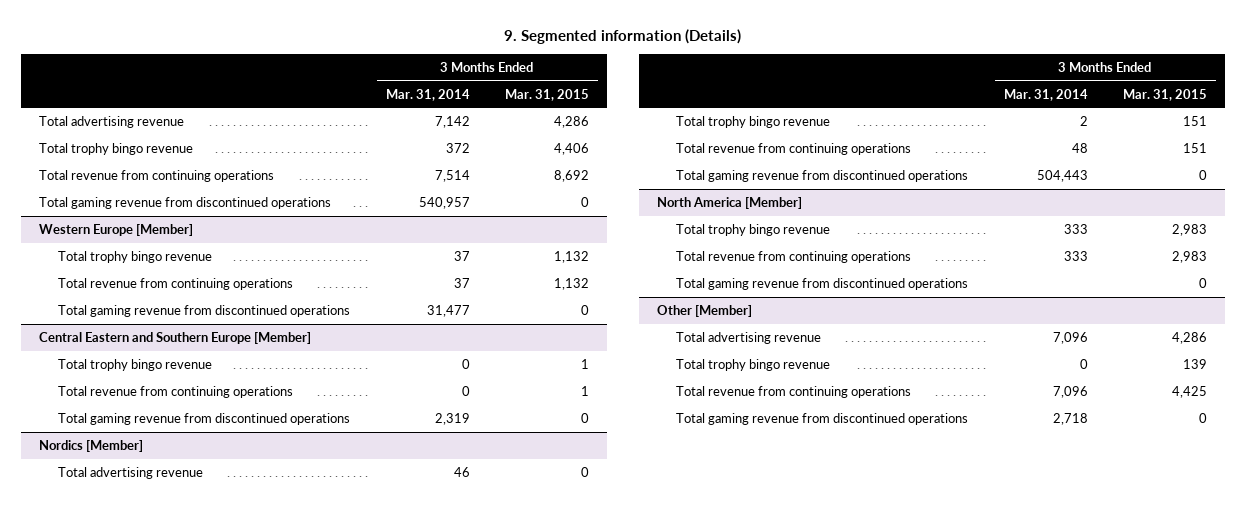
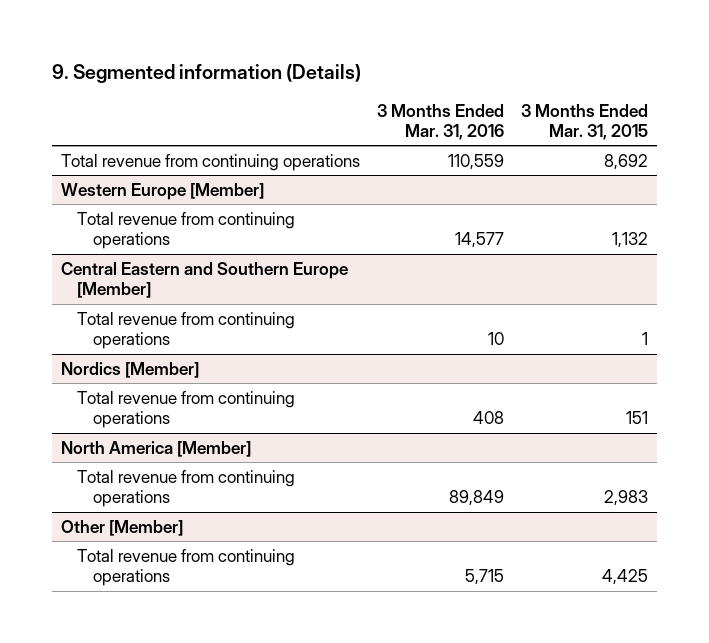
[385,88,470,101] Mar. 31, 2014 -> none
none -> [377,103,505,140] 3 Months Ended Mar. 31, 2016
[39,115,185,128] Total advertising revenue -> none
[39,142,194,155] Total trophy bingo revenue -> none
[39,196,332,209] Total gaming revenue from discontinued operations -> none
[58,250,213,263] Total trophy bingo revenue -> none
[58,304,351,317] Total gaming revenue from discontinued operations -> none
[58,358,213,371] Total trophy bingo revenue -> none
[58,412,351,425] Total gaming revenue from discontinued operations -> none
[58,466,204,479] Total advertising revenue -> none
[675,115,830,128] Total trophy bingo revenue -> none
[675,169,968,182] Total gaming revenue from discontinued operations -> none
[675,223,830,236] Total trophy bingo revenue -> none
[675,277,968,290] Total gaming revenue from discontinued operations -> none
[675,331,821,344] Total advertising revenue -> none
[675,358,830,371] Total trophy bingo revenue -> none
[675,412,968,425] Total gaming revenue from discontinued operations -> none

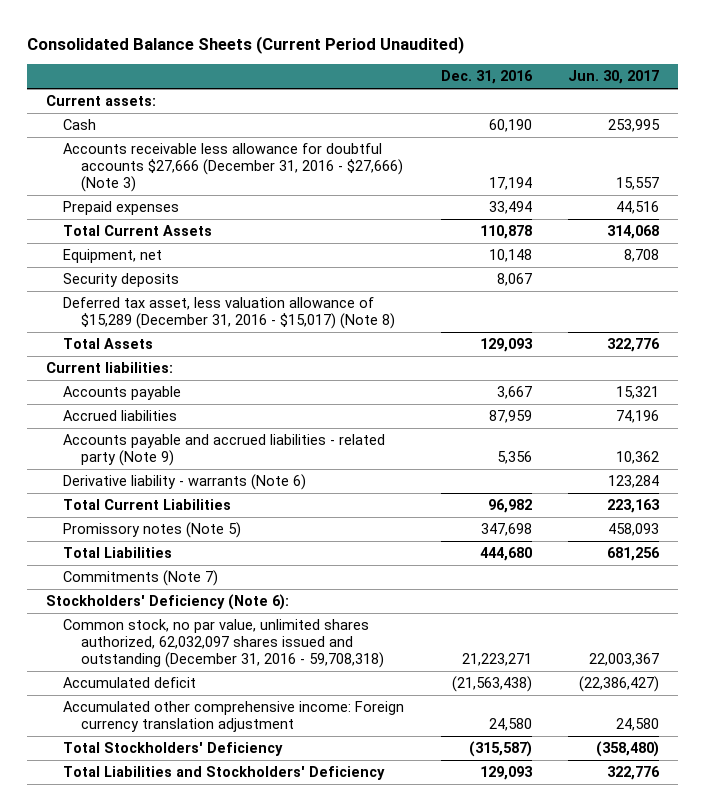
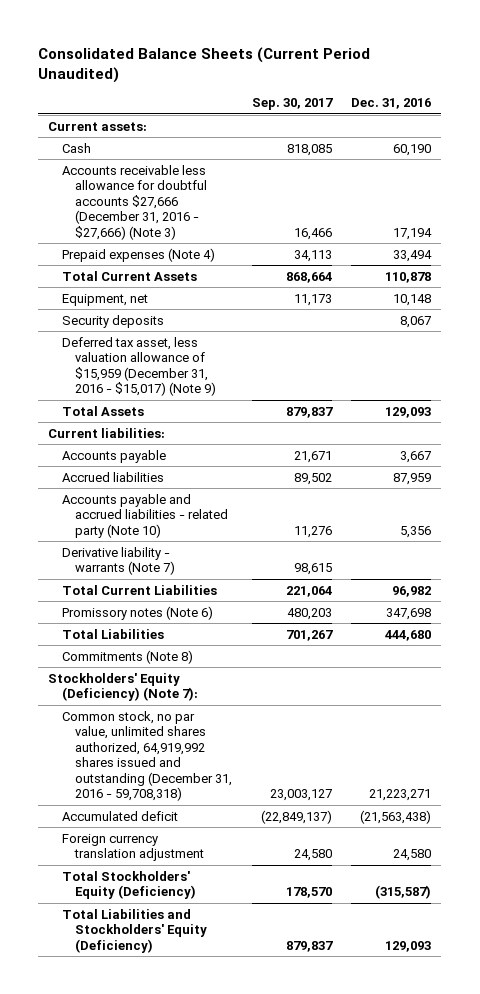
[568,70,660,85] Jun. 30, 2017 -> none
none -> [251,98,333,111] Sep. 30, 2017
[63,201,180,216] Prepaid expenses -> [61,247,215,262] Prepaid expenses (Note 4)
[63,297,395,330] Deferred tax asset, less valuation allowance of $15,289 (December 31, 2016 - $15,017) (Note 8) -> [61,336,217,397] Deferred tax asset, less valuation allowance of $15,959 (December 31, 2016 - $15,017) (Note 9)
[63,434,386,467] Accounts payable and accrued liabilities - related party (Note 9) -> [61,493,229,538] Accounts payable and accrued liabilities - related party (Note 10)
[63,474,307,491] Derivative liability - warrants (Note 6) -> [61,546,176,576] Derivative liability - warrants (Note 7)
[63,522,242,539] Promissory notes (Note 5) -> [61,605,213,620] Promissory notes (Note 6)
[63,570,219,587] Commitments (Note 7) -> [61,649,193,664] Commitments (Note 8)
[45,594,289,611] Stockholders' Deficiency (Note 6): -> [48,672,198,702] Stockholders' Equity (Deficiency) (Note 7):
[63,619,384,669] Common stock, no par value, unlimited shares authorized, 62,032,097 shares issued and outstanding (December 31, 2016 - 59,708,318) -> [61,710,233,802] Common stock, no par value, unlimited shares authorized, 64,919,992 shares issued and outstanding (December 31, 2016 - 59,708,318)
[63,701,405,733] Accumulated other comprehensive income: Foreign currency translation adjustment -> [61,833,205,862] Foreign currency translation adjustment
[63,742,284,757] Total Stockholders' Deficiency -> [61,870,197,900] Total Stockholders' Equity (Deficiency)
[63,766,386,781] Total Liabilities and Stockholders' Deficiency -> [61,908,208,953] Total Liabilities and Stockholders' Equity (Deficiency)

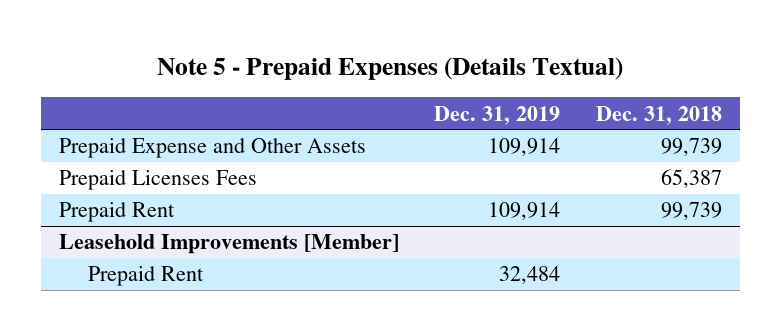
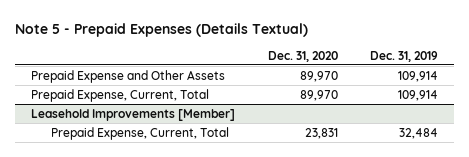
[595,105,722,125] Dec. 31, 2018 -> none
none -> [267,50,338,62] Dec. 31, 2020
[58,170,257,191] Prepaid Licenses Fees -> none
[58,202,175,223] Prepaid Rent -> [31,88,210,102] Prepaid Expense, Current, Total
[87,266,204,287] Prepaid Rent -> [50,126,229,140] Prepaid Expense, Current, Total

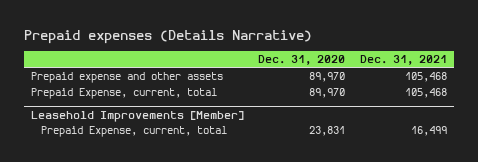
[14,22,308,37] Note 5 - Prepaid Expenses (Details Textual) -> [23,30,312,45] Prepaid expenses (Details Narrative)
[370,50,439,62] Dec. 31, 2019 -> none
none -> [359,55,447,66] Dec. 31, 2021
[31,69,226,83] Prepaid Expense and Other Assets -> [31,72,224,84] Prepaid expense and other assets
[31,88,210,102] Prepaid Expense, Current, Total -> [31,88,218,100] Prepaid Expense, current, total
[50,126,229,140] Prepaid Expense, Current, Total -> [40,126,227,138] Prepaid Expense, current, total

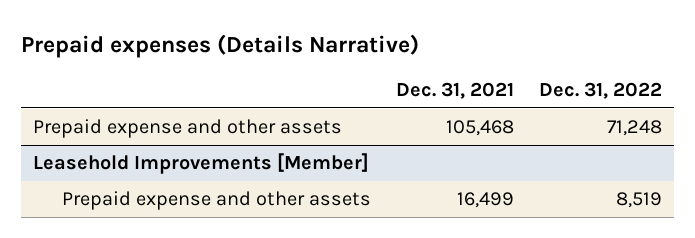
[258,55,346,66] Dec. 31, 2020 -> none
none -> [538,82,662,100] Dec. 31, 2022
[31,88,218,100] Prepaid Expense, current, total -> none
[40,126,227,138] Prepaid Expense, current, total -> [61,191,371,211] Prepaid expense and other assets

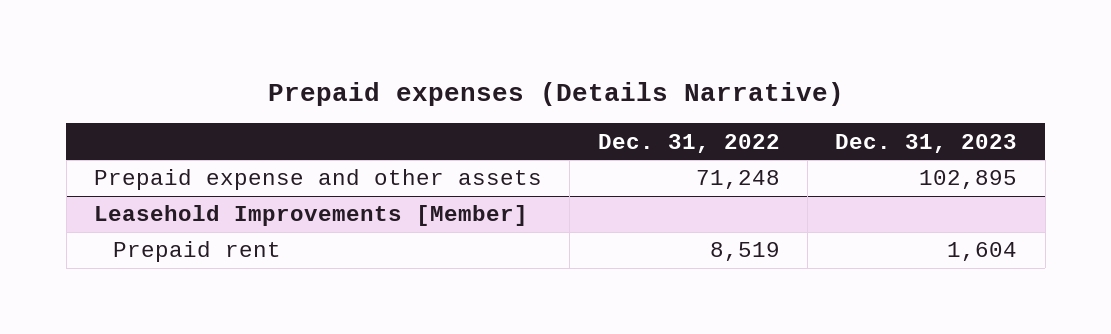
[395,82,514,100] Dec. 31, 2021 -> none
none -> [835,133,1018,153] Dec. 31, 2023
[61,191,371,211] Prepaid expense and other assets -> [112,241,281,263] Prepaid rent

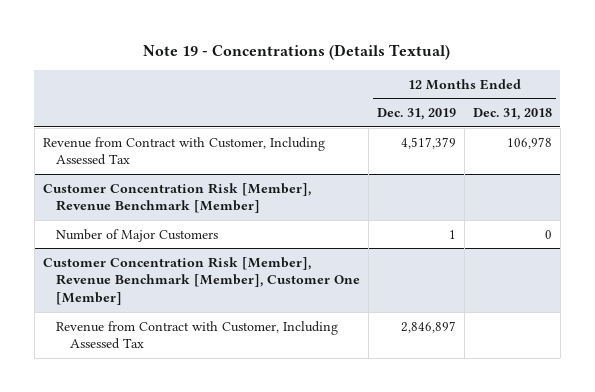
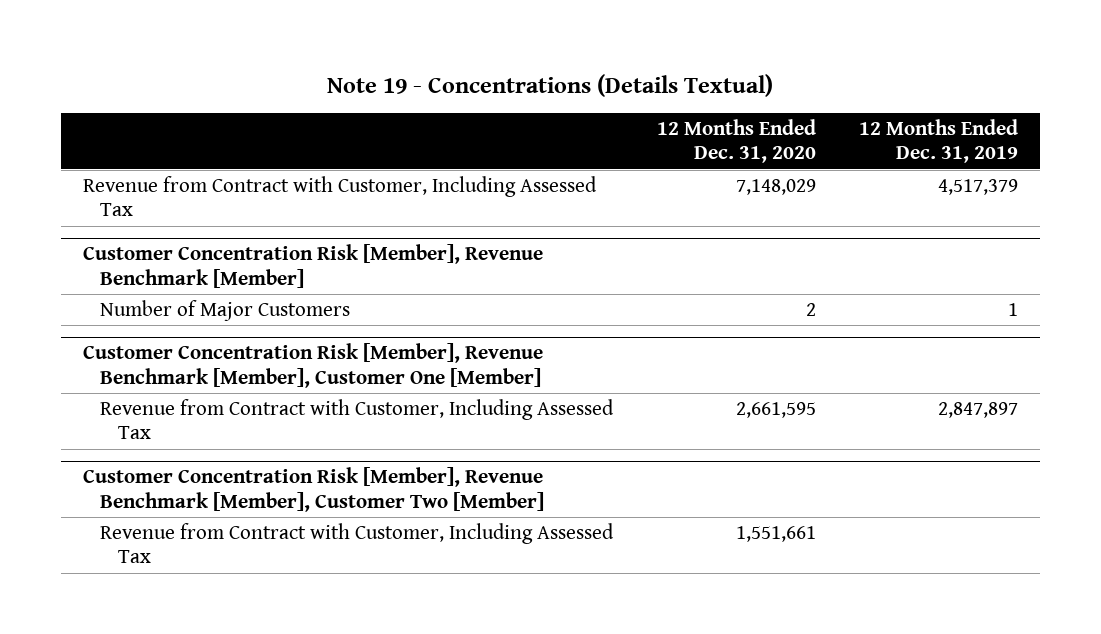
[472,107,552,120] Dec. 31, 2018 -> none
none -> [656,118,816,164] 12 Months Ended Dec. 31, 2020
[401,320,457,333] 2,846,897 -> [938,401,1019,418] 2,847,897
none -> [82,467,545,512] Customer Concentration Risk [Member], Revenue Benchmark [Member], Customer Two [Member]
none -> [100,522,615,564] Revenue from Contract with Customer, Including Assessed Tax

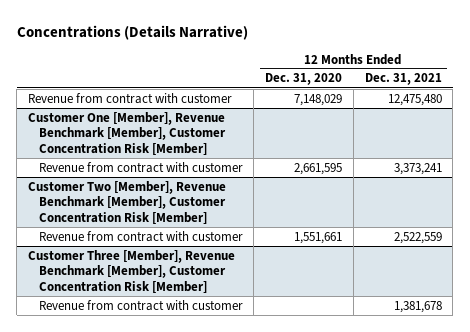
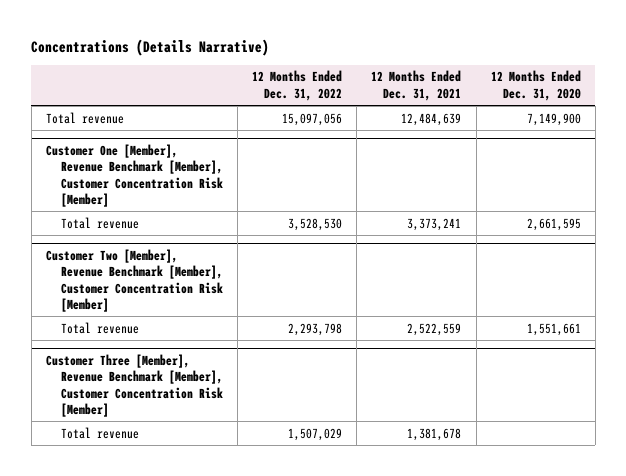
none -> [252,70,343,101] 12 Months Ended Dec. 31, 2022
[28,92,233,104] Revenue from contract with customer -> none
none -> [45,111,124,124] Total revenue
[38,161,243,173] Revenue from contract with customer -> [60,216,139,229] Total revenue
[38,230,243,242] Revenue from contract with customer -> [60,321,139,334] Total revenue
[38,299,243,311] Revenue from contract with customer -> [60,426,139,439] Total revenue

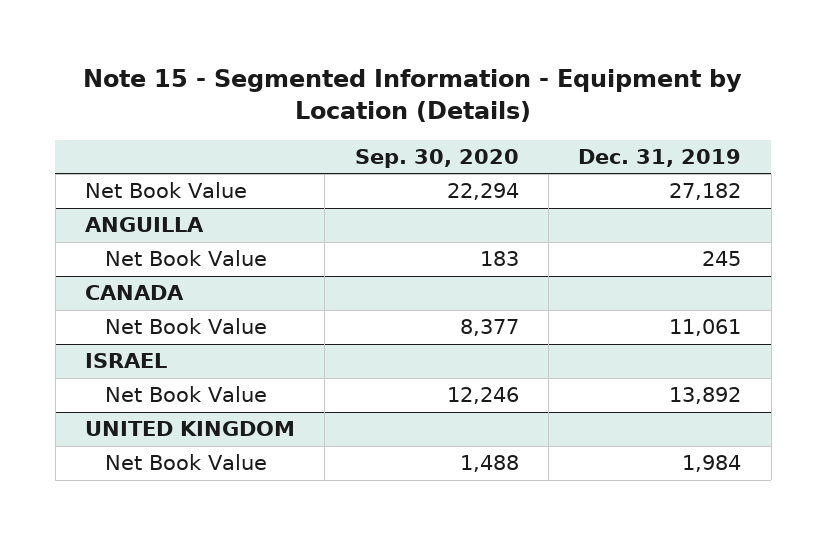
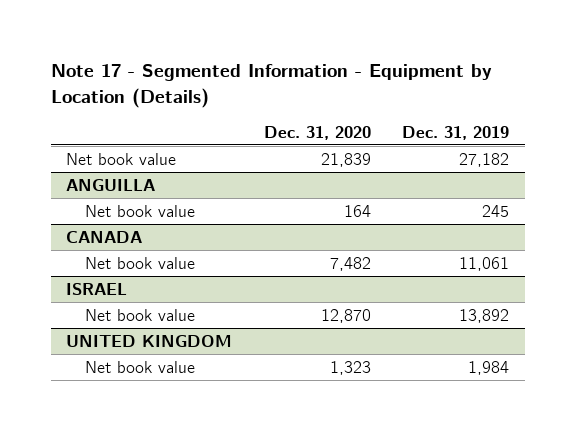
[83,69,743,123] Note 15 - Segmented Information - Equipment by Location (Details) -> [50,63,492,108] Note 17 - Segmented Information - Equipment by Location (Details)
[354,148,519,168] Sep. 30, 2020 -> none
none -> [263,125,371,140] Dec. 31, 2020
[85,182,248,199] Net Book Value -> [66,152,177,165] Net book value
[105,250,268,267] Net Book Value -> [84,204,195,217] Net book value
[105,318,268,335] Net Book Value -> [84,256,195,269] Net book value
[105,386,268,403] Net Book Value -> [84,308,195,321] Net book value
[105,454,268,471] Net Book Value -> [84,360,195,373] Net book value

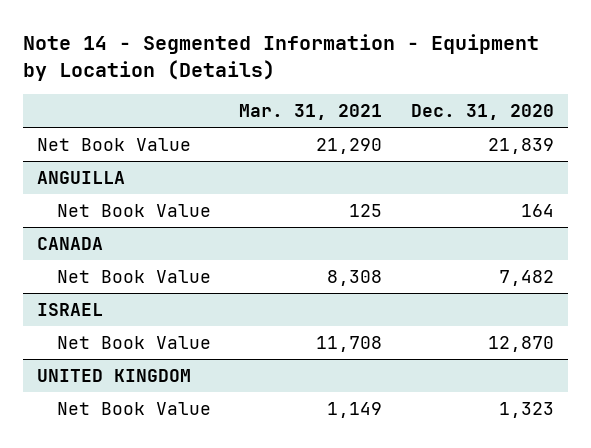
[50,63,492,108] Note 17 - Segmented Information - Equipment by Location (Details) -> [22,33,539,81] Note 14 - Segmented Information - Equipment by Location (Details)
[401,125,509,140] Dec. 31, 2019 -> none
none -> [239,103,383,120] Mar. 31, 2021
[66,152,177,165] Net book value -> [36,137,191,151] Net Book Value
[84,204,195,217] Net book value -> [56,203,211,217] Net Book Value
[84,256,195,269] Net book value -> [56,269,211,283] Net Book Value
[84,308,195,321] Net book value -> [56,335,211,349] Net Book Value
[84,360,195,373] Net book value -> [56,401,211,415] Net Book Value

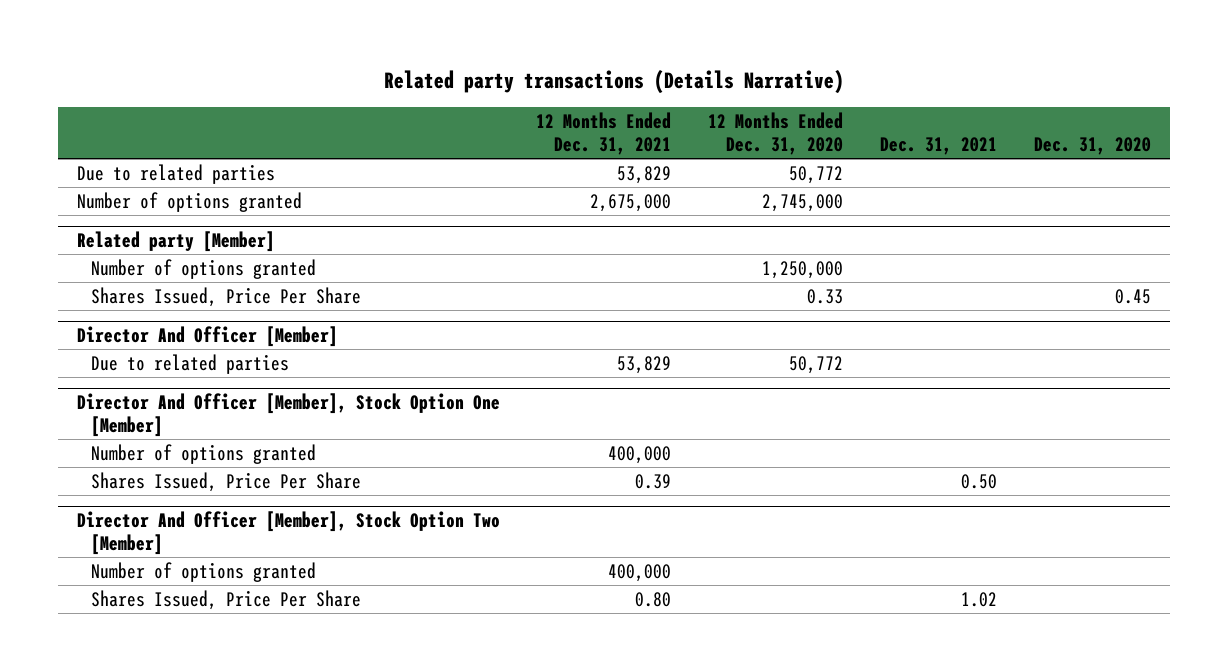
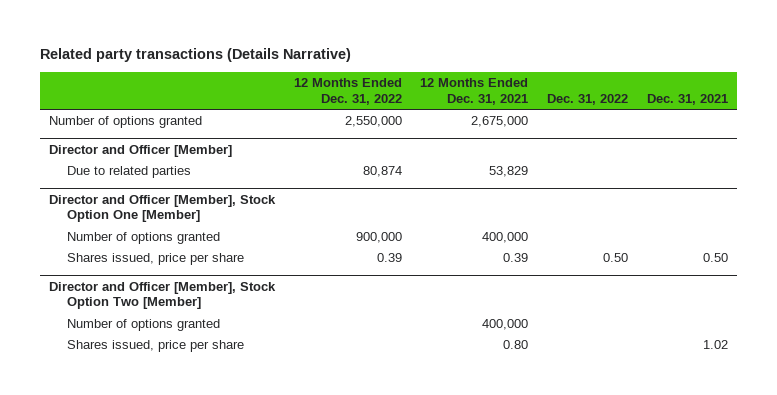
[708,112,844,155] 12 Months Ended Dec. 31, 2020 -> none
[1034,136,1152,155] Dec. 31, 2020 -> none
none -> [293,78,402,105] 12 Months Ended Dec. 31, 2022
none -> [547,93,629,105] Dec. 31, 2022
[76,163,275,184] Due to related parties -> none
[76,231,275,253] Related party [Member] -> none
[90,258,316,279] Number of options granted -> none
[90,286,361,307] Shares Issued, Price Per Share -> none
[76,326,338,348] Director And Officer [Member] -> [49,144,233,157] Director and Officer [Member]
[76,393,500,437] Director And Officer [Member], Stock Option One [Member] -> [49,194,277,223] Director and Officer [Member], Stock Option One [Member]
[90,471,361,492] Shares Issued, Price Per Share -> [67,253,245,266] Shares issued, price per share
[76,511,500,555] Director And Officer [Member], Stock Option Two [Member] -> [49,281,277,310] Director and Officer [Member], Stock Option Two [Member]
[90,589,361,610] Shares Issued, Price Per Share -> [67,340,245,353] Shares issued, price per share

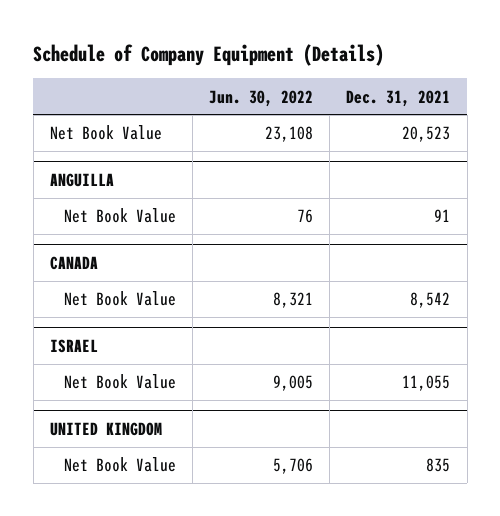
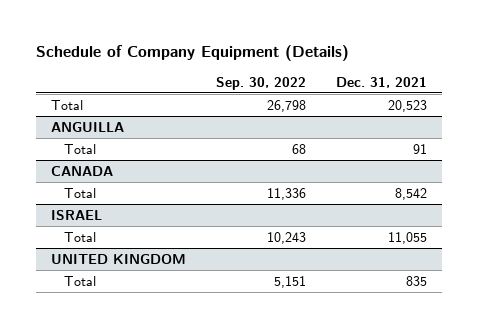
[208,89,313,107] Jun. 30, 2022 -> none
none -> [216,76,307,90] Sep. 30, 2022
[50,125,163,141] Net Book Value -> [51,99,84,110] Total
[63,208,176,224] Net Book Value -> [64,143,97,154] Total
[63,291,176,307] Net Book Value -> [64,187,97,198] Total
[63,374,176,390] Net Book Value -> [64,231,97,242] Total
[63,457,176,473] Net Book Value -> [64,275,97,286] Total

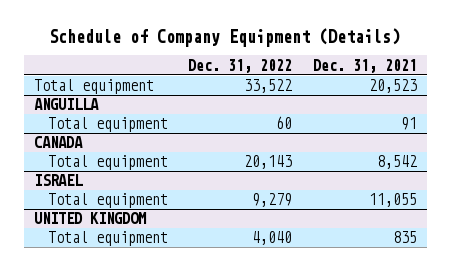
[216,76,307,90] Sep. 30, 2022 -> none
none -> [188,58,293,73] Dec. 31, 2022
[51,99,84,110] Total -> [34,79,155,95] Total equipment
[64,143,97,154] Total -> [47,117,168,133] Total equipment
[64,187,97,198] Total -> [47,155,168,171] Total equipment
[64,231,97,242] Total -> [47,193,168,209] Total equipment
[64,275,97,286] Total -> [47,231,168,247] Total equipment

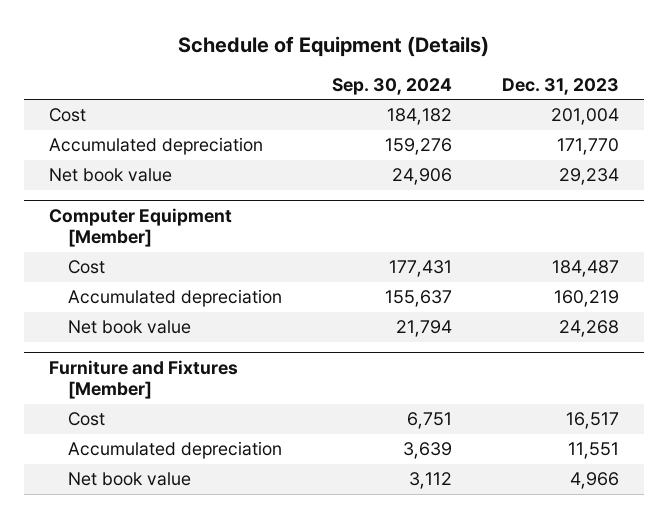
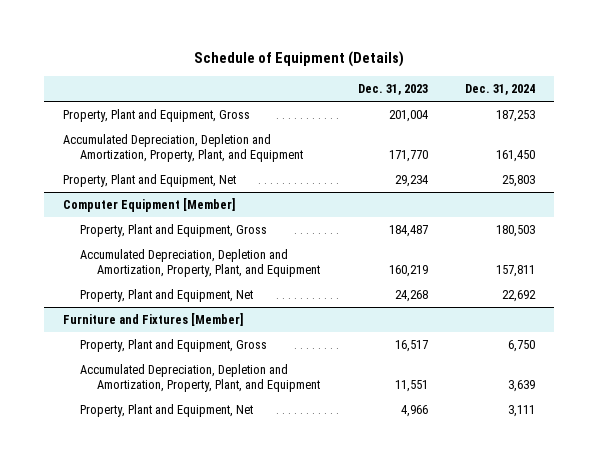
[331,77,452,95] Sep. 30, 2024 -> none
none -> [464,84,535,96] Dec. 31, 2024
[49,108,87,123] Cost -> [62,108,250,122] Property, Plant and Equipment, Gross
[49,137,264,156] Accumulated depreciation -> [62,133,303,163] Accumulated Depreciation, Depletion and Amortization, Property, Plant, and Equipment
[49,168,173,183] Net book value -> [62,173,236,187] Property, Plant and Equipment, Net
[67,260,105,275] Cost -> [79,223,267,237] Property, Plant and Equipment, Gross
[67,289,282,308] Accumulated depreciation -> [79,248,321,278] Accumulated Depreciation, Depletion and Amortization, Property, Plant, and Equipment
[67,320,191,335] Net book value -> [79,288,253,302] Property, Plant and Equipment, Net
[67,412,105,427] Cost -> [79,338,267,352] Property, Plant and Equipment, Gross
[67,441,282,460] Accumulated depreciation -> [79,363,321,393] Accumulated Depreciation, Depletion and Amortization, Property, Plant, and Equipment
[67,472,191,487] Net book value -> [79,403,253,417] Property, Plant and Equipment, Net

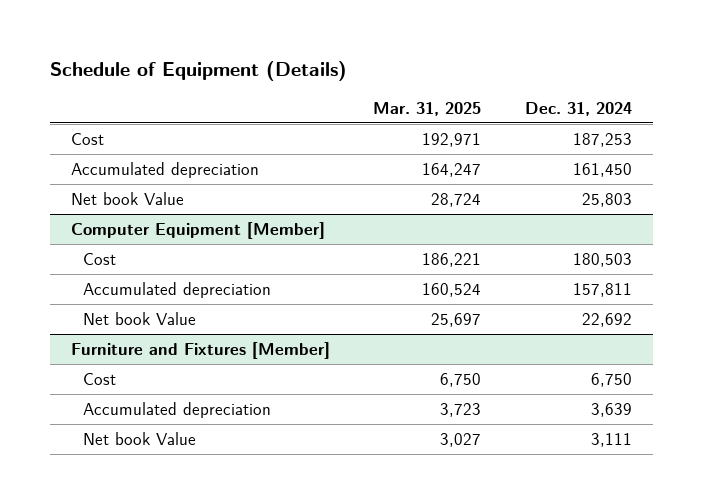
[357,84,428,96] Dec. 31, 2023 -> none
none -> [373,101,482,116] Mar. 31, 2025
[62,108,250,122] Property, Plant and Equipment, Gross -> [71,132,105,145] Cost
[62,133,303,163] Accumulated Depreciation, Depletion and Amortization, Property, Plant, and Equipment -> [71,161,260,178] Accumulated depreciation
[62,173,236,187] Property, Plant and Equipment, Net -> [71,191,185,205] Net book Value
[79,223,267,237] Property, Plant and Equipment, Gross -> [83,252,117,265] Cost
[79,248,321,278] Accumulated Depreciation, Depletion and Amortization, Property, Plant, and Equipment -> [83,281,272,298] Accumulated depreciation
[79,288,253,302] Property, Plant and Equipment, Net -> [83,311,197,325] Net book Value
[79,338,267,352] Property, Plant and Equipment, Gross -> [83,372,117,385] Cost
[79,363,321,393] Accumulated Depreciation, Depletion and Amortization, Property, Plant, and Equipment -> [83,401,272,418] Accumulated depreciation
[79,403,253,417] Property, Plant and Equipment, Net -> [83,431,197,445] Net book Value

